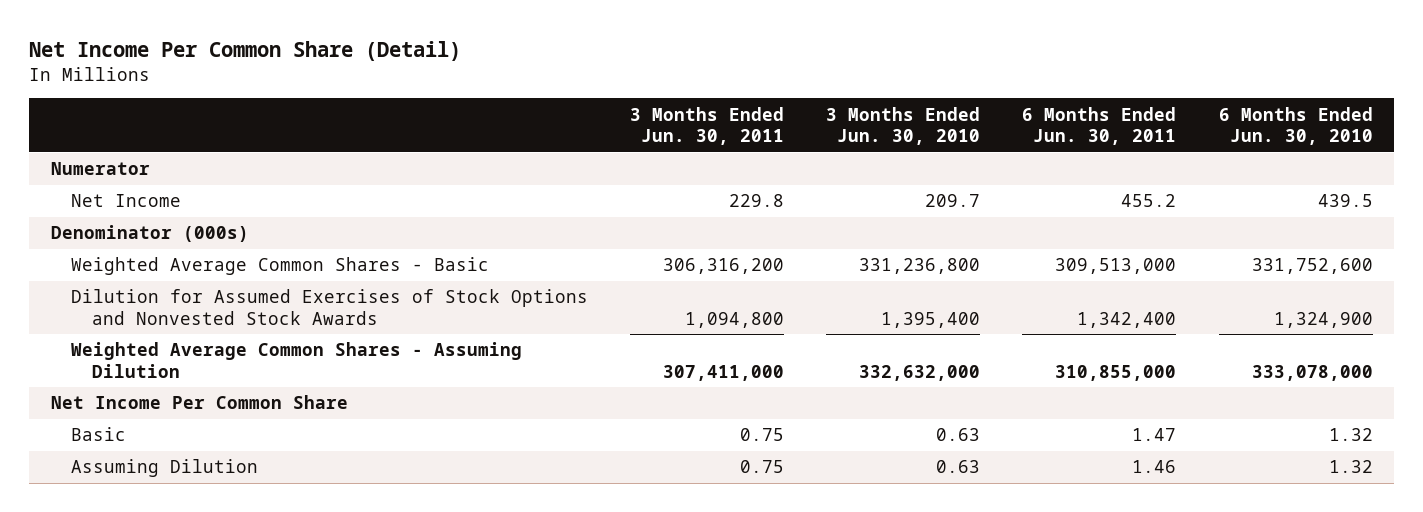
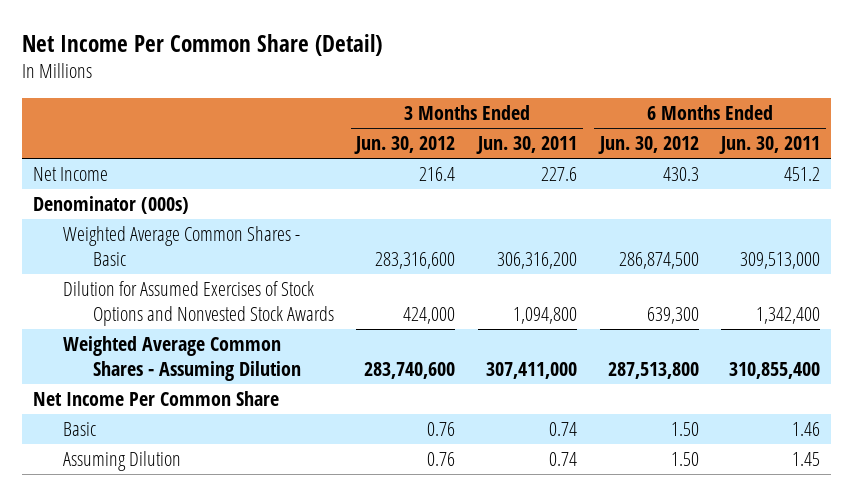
[826,106,981,146] 3 Months Ended Jun. 30, 2010 -> none
[1218,106,1373,146] 6 Months Ended Jun. 30, 2010 -> none
none -> [354,136,456,155] Jun. 30, 2012
none -> [597,136,699,155] Jun. 30, 2012
[50,162,150,176] Numerator -> none
[729,194,785,208] 229.8 -> [540,166,577,181] 227.6
[1121,194,1177,208] 455.2 -> [784,166,821,181] 451.2
[1055,364,1177,381] 310,855,000 -> [729,362,821,380] 310,855,400
[740,428,785,442] 0.75 -> [548,421,577,436] 0.74
[1132,428,1177,442] 1.47 -> [792,421,821,436] 1.46
[740,460,785,474] 0.75 -> [548,451,577,466] 0.74
[1132,460,1177,474] 1.46 -> [792,451,821,466] 1.45

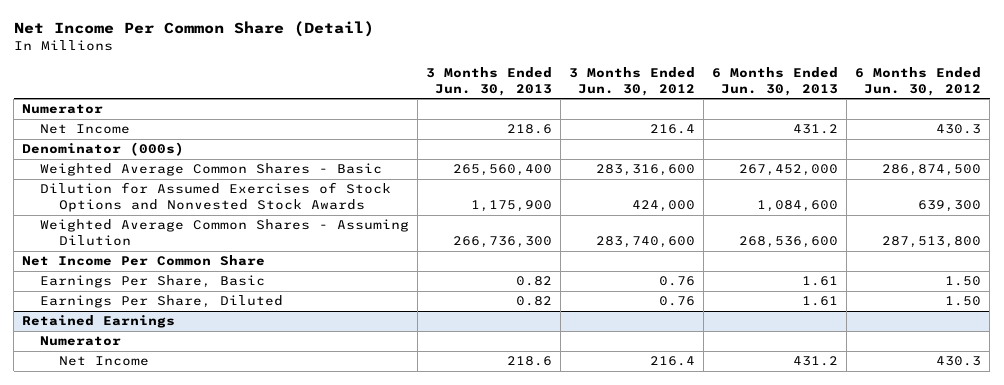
[475,136,577,155] Jun. 30, 2011 -> none
[719,136,821,155] Jun. 30, 2011 -> none
none -> [426,67,553,96] 3 Months Ended Jun. 30, 2013
none -> [712,67,839,96] 6 Months Ended Jun. 30, 2013
none -> [22,104,104,115] Numerator
[62,421,96,436] Basic -> [40,275,266,289] Earnings Per Share, Basic
[62,450,181,471] Assuming Dilution -> [40,295,284,309] Earnings Per Share, Diluted
none -> [22,315,176,329] Retained Earnings
none -> [40,336,122,347] Numerator
none -> [58,356,149,367] Net Income

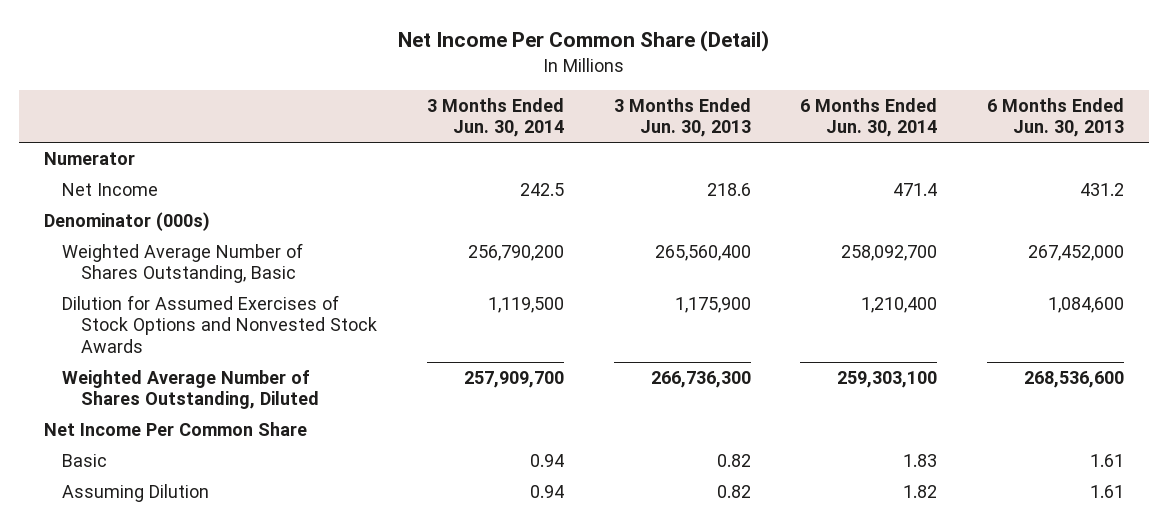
[569,67,696,96] 3 Months Ended Jun. 30, 2012 -> none
[855,67,982,96] 6 Months Ended Jun. 30, 2012 -> none
none -> [426,97,564,138] 3 Months Ended Jun. 30, 2014
none -> [800,97,938,138] 6 Months Ended Jun. 30, 2014
[40,163,383,177] Weighted Average Common Shares - Basic -> [62,242,304,284] Weighted Average Number of Shares Outstanding, Basic
[40,219,410,246] Weighted Average Common Shares - Assuming Dilution -> [62,369,319,410] Weighted Average Number of Shares Outstanding, Diluted
[22,315,176,329] Retained Earnings -> none
[40,336,122,347] Numerator -> none
[58,356,149,367] Net Income -> none
[40,275,266,289] Earnings Per Share, Basic -> [62,453,108,467] Basic
[40,295,284,309] Earnings Per Share, Diluted -> [62,483,210,502] Assuming Dilution

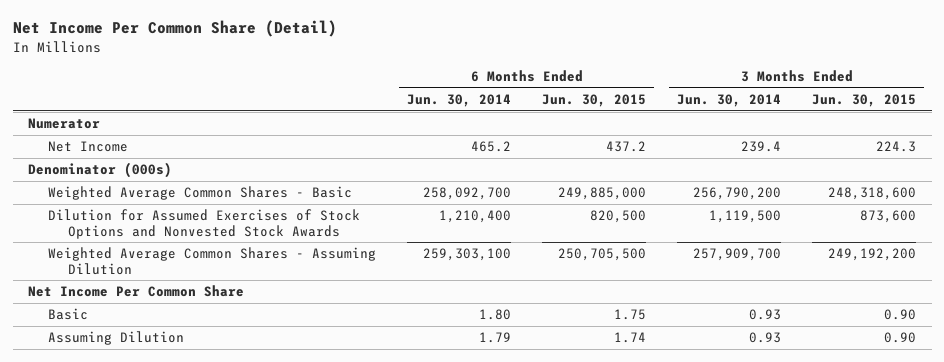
[613,97,751,138] 3 Months Ended Jun. 30, 2013 -> none
[987,97,1125,138] 6 Months Ended Jun. 30, 2013 -> none
none -> [542,93,647,107] Jun. 30, 2015
none -> [812,93,917,107] Jun. 30, 2015
[519,182,564,196] 242.5 -> [741,141,782,153] 239.4
[893,182,938,196] 471.4 -> [470,141,511,153] 465.2
[62,242,304,284] Weighted Average Number of Shares Outstanding, Basic -> [47,186,352,201] Weighted Average Common Shares - Basic
[62,369,319,410] Weighted Average Number of Shares Outstanding, Diluted -> [47,247,376,275] Weighted Average Common Shares - Assuming Dilution
[529,453,564,467] 0.94 -> [749,309,782,321] 0.93
[903,453,938,467] 1.83 -> [478,309,511,321] 1.80
[529,484,564,498] 0.94 -> [749,332,782,344] 0.93
[903,484,938,498] 1.82 -> [478,332,511,344] 1.79

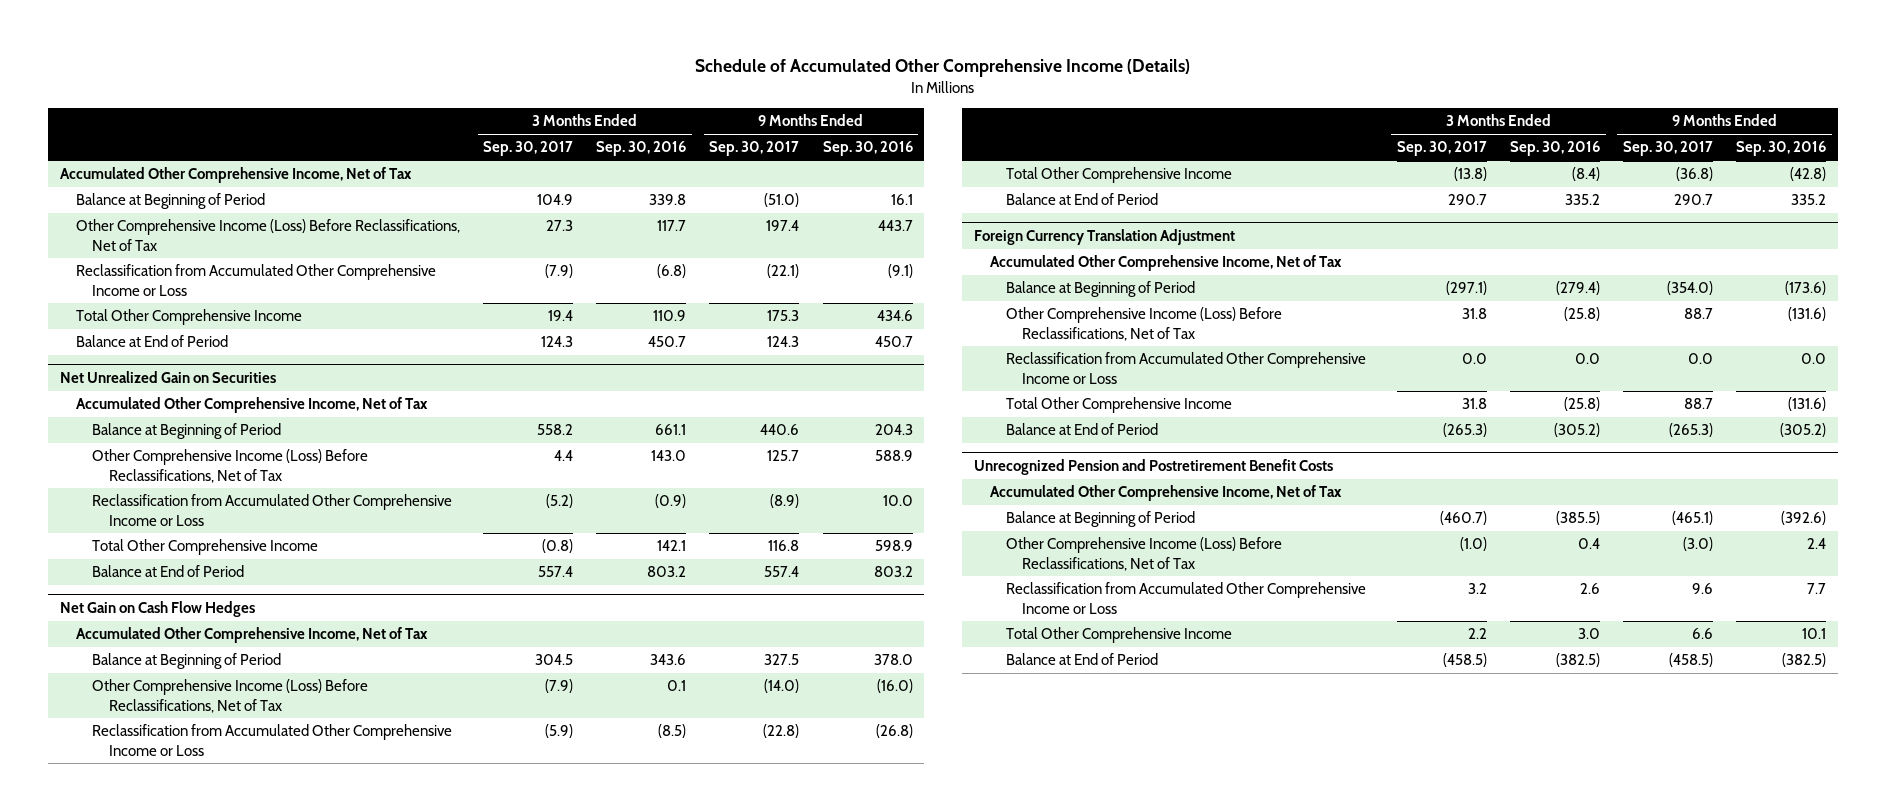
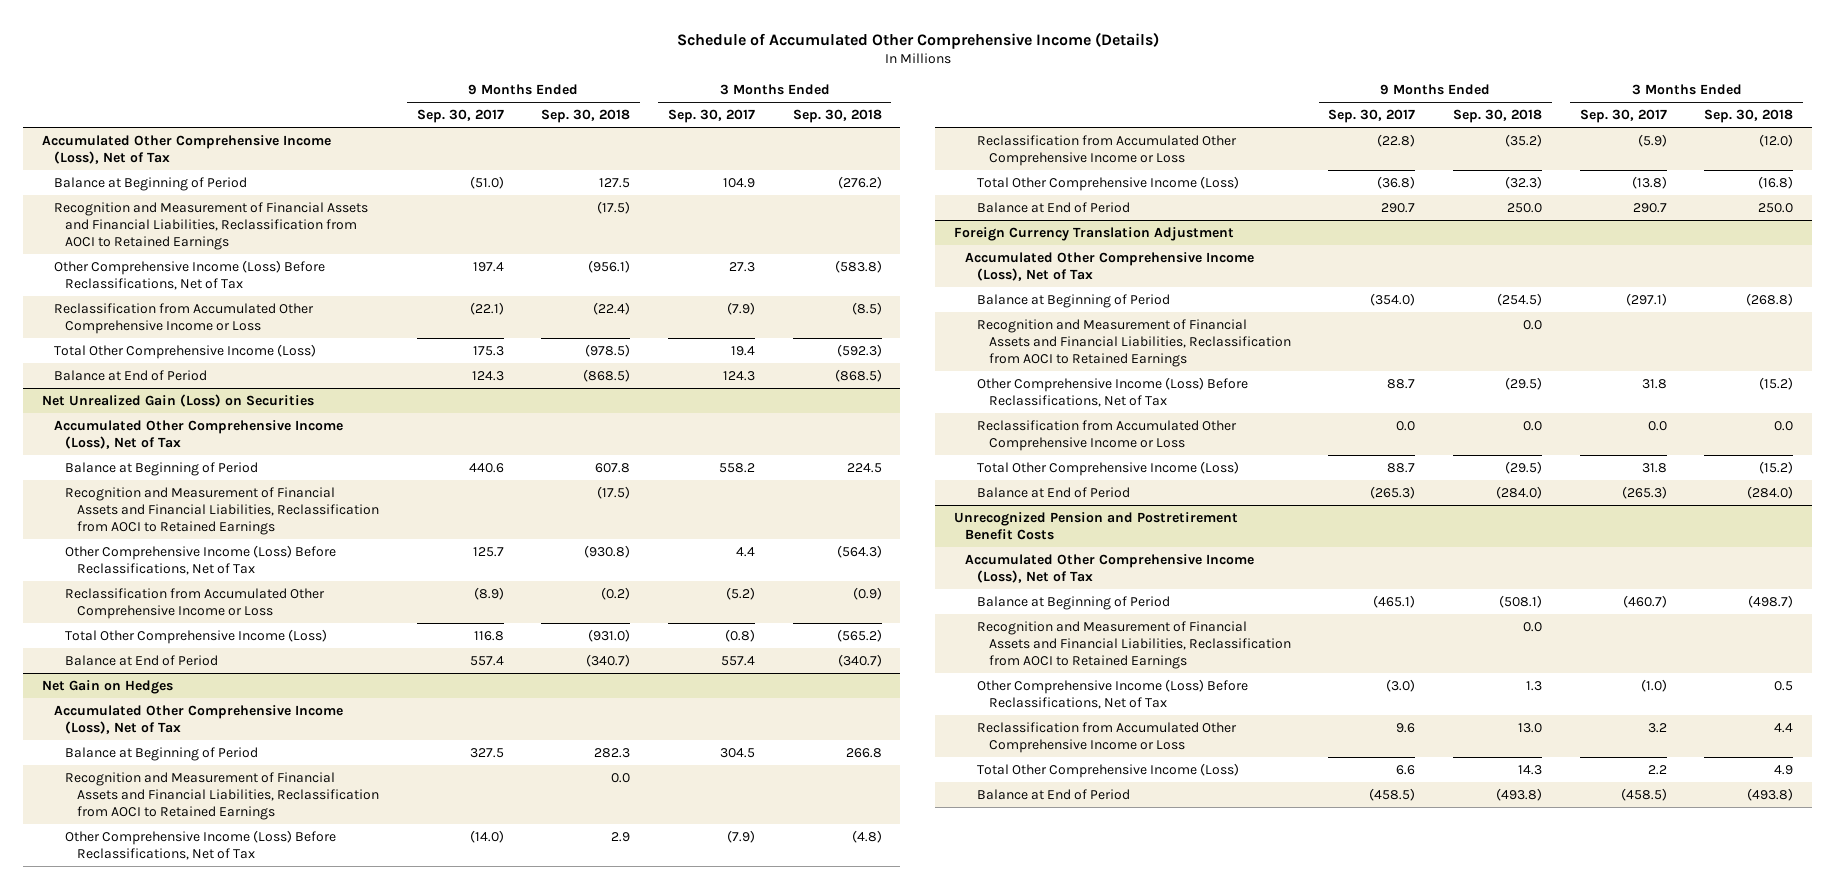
[596,141,687,157] Sep. 30, 2016 -> none
[822,141,913,157] Sep. 30, 2016 -> none
none -> [541,108,631,123] Sep. 30, 2018
none -> [792,108,882,123] Sep. 30, 2018
[59,167,412,184] Accumulated Other Comprehensive Income, Net of Tax -> [41,134,331,164] Accumulated Other Comprehensive Income (Loss), Net of Tax
none -> [53,201,368,250] Recognition and Measurement of Financial Assets and Financial Liabilities, Reclassification from AOCI to Retained Earnings
[76,309,303,326] Total Other Comprehensive Income -> [53,343,316,359] Total Other Comprehensive Income (Loss)
[59,371,276,384] Net Unrealized Gain on Securities -> [41,393,314,407] Net Unrealized Gain (Loss) on Securities
[76,397,429,414] Accumulated Other Comprehensive Income, Net of Tax -> [53,419,343,449] Accumulated Other Comprehensive Income (Loss), Net of Tax
none -> [65,486,380,535] Recognition and Measurement of Financial Assets and Financial Liabilities, Reclassification from AOCI to Retained Earnings
[92,539,319,556] Total Other Comprehensive Income -> [65,628,328,644] Total Other Comprehensive Income (Loss)
[59,601,255,618] Net Gain on Cash Flow Hedges -> [41,679,173,694] Net Gain on Hedges
[76,627,429,644] Accumulated Other Comprehensive Income, Net of Tax -> [53,704,343,734] Accumulated Other Comprehensive Income (Loss), Net of Tax
none -> [65,771,380,820] Recognition and Measurement of Financial Assets and Financial Liabilities, Reclassification from AOCI to Retained Earnings
[1006,167,1233,184] Total Other Comprehensive Income -> [977,175,1240,191] Total Other Comprehensive Income (Loss)
[989,255,1342,272] Accumulated Other Comprehensive Income, Net of Tax -> [965,251,1255,281] Accumulated Other Comprehensive Income (Loss), Net of Tax
none -> [977,318,1291,367] Recognition and Measurement of Financial Assets and Financial Liabilities, Reclassification from AOCI to Retained Earnings
[1006,397,1233,414] Total Other Comprehensive Income -> [977,460,1240,476] Total Other Comprehensive Income (Loss)
[989,485,1342,502] Accumulated Other Comprehensive Income, Net of Tax -> [965,553,1255,583] Accumulated Other Comprehensive Income (Loss), Net of Tax
none -> [977,620,1291,669] Recognition and Measurement of Financial Assets and Financial Liabilities, Reclassification from AOCI to Retained Earnings
[1006,627,1233,644] Total Other Comprehensive Income -> [977,762,1240,778] Total Other Comprehensive Income (Loss)

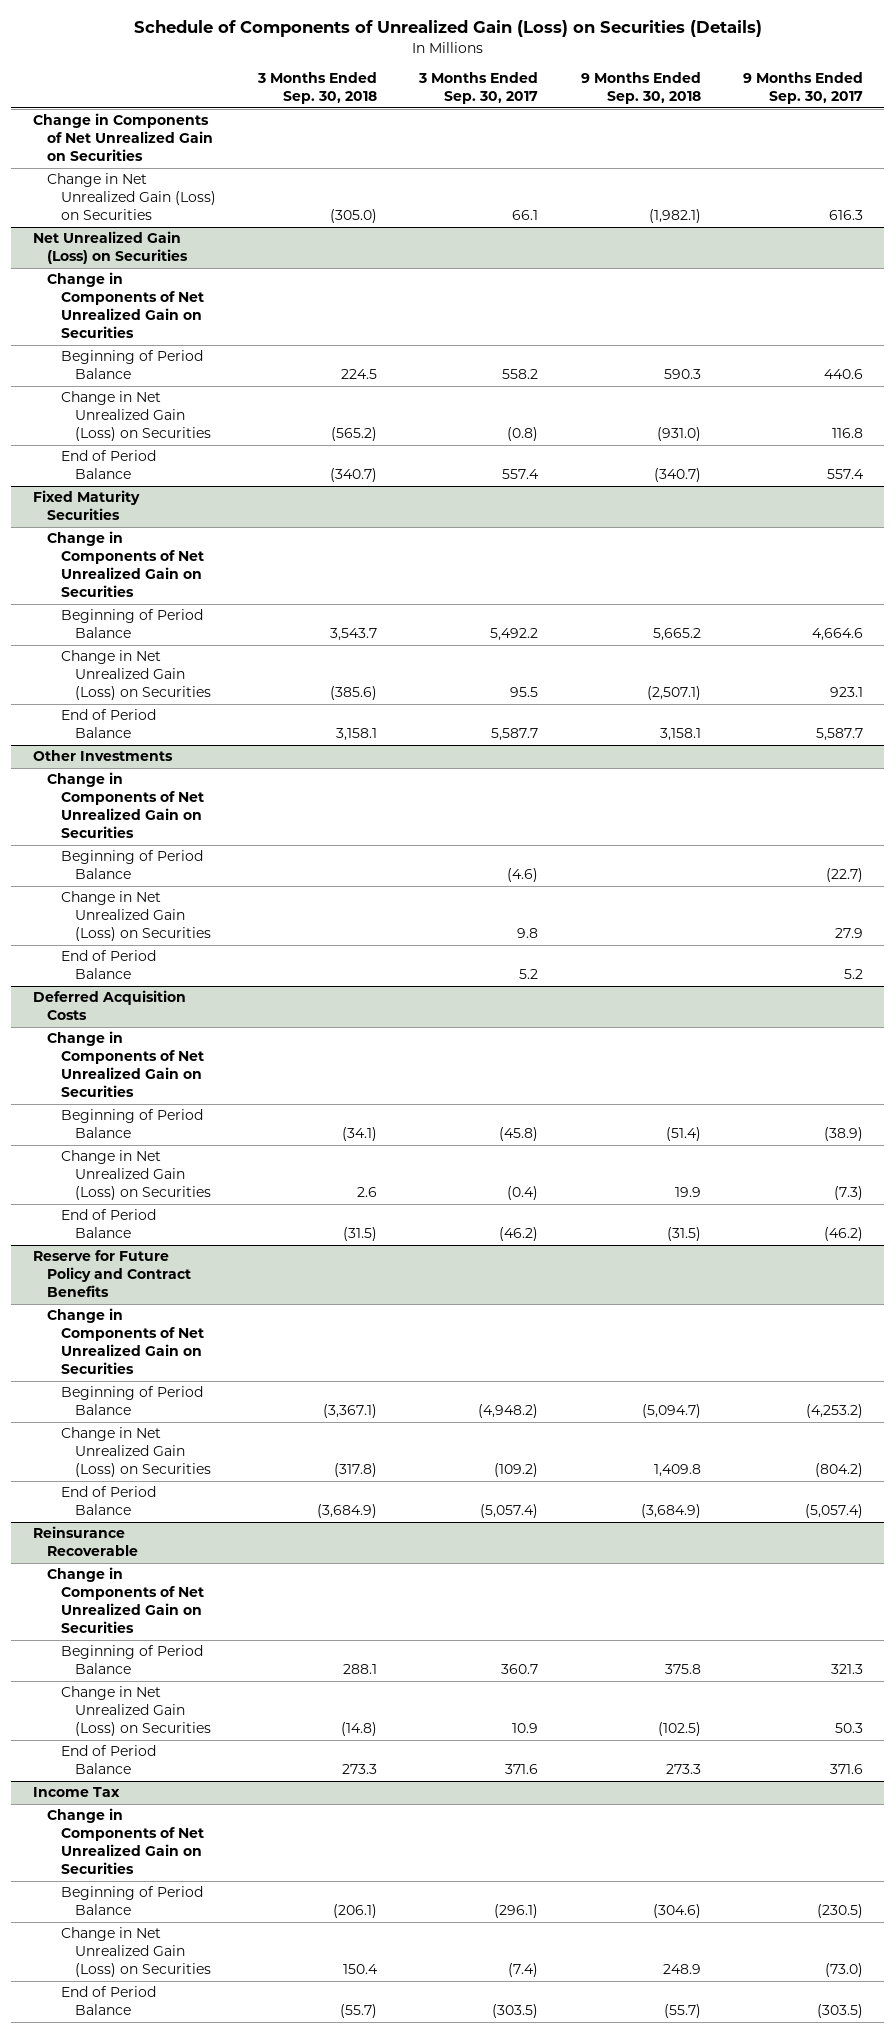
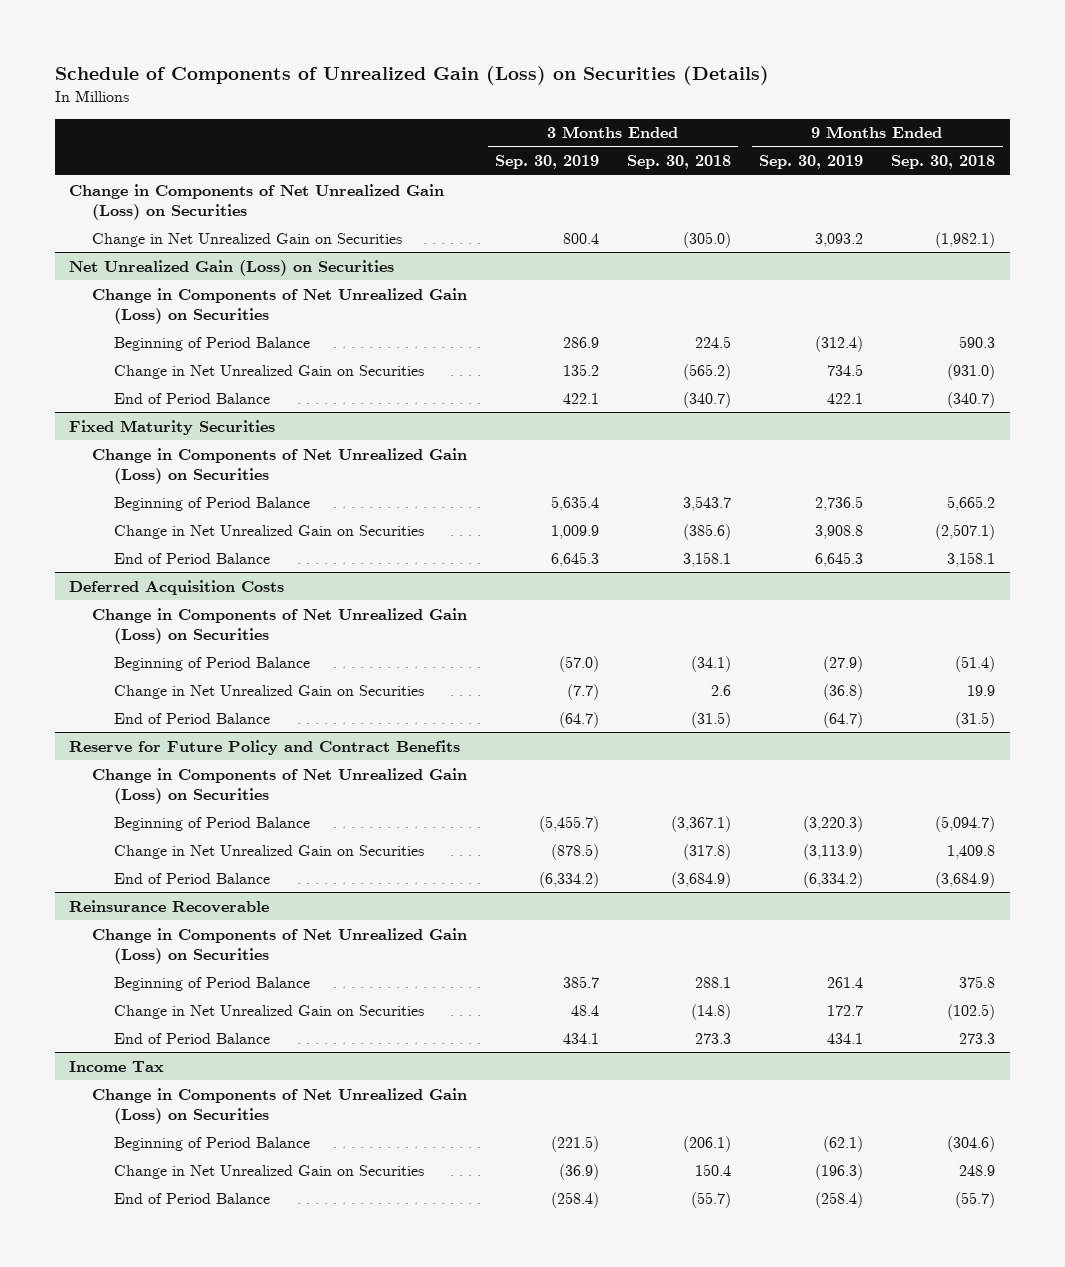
[418,72,539,105] 3 Months Ended Sep. 30, 2017 -> none
[742,72,863,105] 9 Months Ended Sep. 30, 2017 -> none
none -> [494,155,599,170] Sep. 30, 2019
none -> [759,155,864,170] Sep. 30, 2019
[32,113,213,162] Change in Components of Net Unrealized Gain on Securities -> [69,183,445,220] Change in Components of Net Unrealized Gain (Loss) on Securities
[46,173,216,221] Change in Net Unrealized Gain (Loss) on Securities -> [91,232,402,247] Change in Net Unrealized Gain on Securities
[46,272,204,339] Change in Components of Net Unrealized Gain on Securities -> [91,287,467,324] Change in Components of Net Unrealized Gain (Loss) on Securities
[60,391,211,442] Change in Net Unrealized Gain (Loss) on Securities -> [114,364,425,379] Change in Net Unrealized Gain on Securities
[46,531,204,598] Change in Components of Net Unrealized Gain on Securities -> [91,447,467,484] Change in Components of Net Unrealized Gain (Loss) on Securities
[60,650,211,701] Change in Net Unrealized Gain (Loss) on Securities -> [114,524,425,539] Change in Net Unrealized Gain on Securities
[32,750,173,762] Other Investments -> none
[46,772,204,839] Change in Components of Net Unrealized Gain on Securities -> none
[60,850,203,880] Beginning of Period Balance -> none
[60,891,211,942] Change in Net Unrealized Gain (Loss) on Securities -> none
[60,950,156,980] End of Period Balance -> none
[46,1031,204,1098] Change in Components of Net Unrealized Gain on Securities -> [91,607,467,644] Change in Components of Net Unrealized Gain (Loss) on Securities
[60,1150,211,1201] Change in Net Unrealized Gain (Loss) on Securities -> [114,684,425,699] Change in Net Unrealized Gain on Securities
[46,1308,204,1375] Change in Components of Net Unrealized Gain on Securities -> [91,767,467,804] Change in Components of Net Unrealized Gain (Loss) on Securities
[60,1427,211,1478] Change in Net Unrealized Gain (Loss) on Securities -> [114,844,425,859] Change in Net Unrealized Gain on Securities
[46,1567,204,1634] Change in Components of Net Unrealized Gain on Securities -> [91,927,467,964] Change in Components of Net Unrealized Gain (Loss) on Securities
[60,1686,211,1737] Change in Net Unrealized Gain (Loss) on Securities -> [114,1004,425,1019] Change in Net Unrealized Gain on Securities
[46,1808,204,1875] Change in Components of Net Unrealized Gain on Securities -> [91,1087,467,1124] Change in Components of Net Unrealized Gain (Loss) on Securities
[60,1927,211,1978] Change in Net Unrealized Gain (Loss) on Securities -> [114,1164,425,1179] Change in Net Unrealized Gain on Securities

